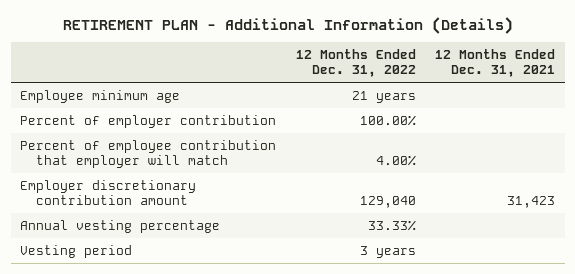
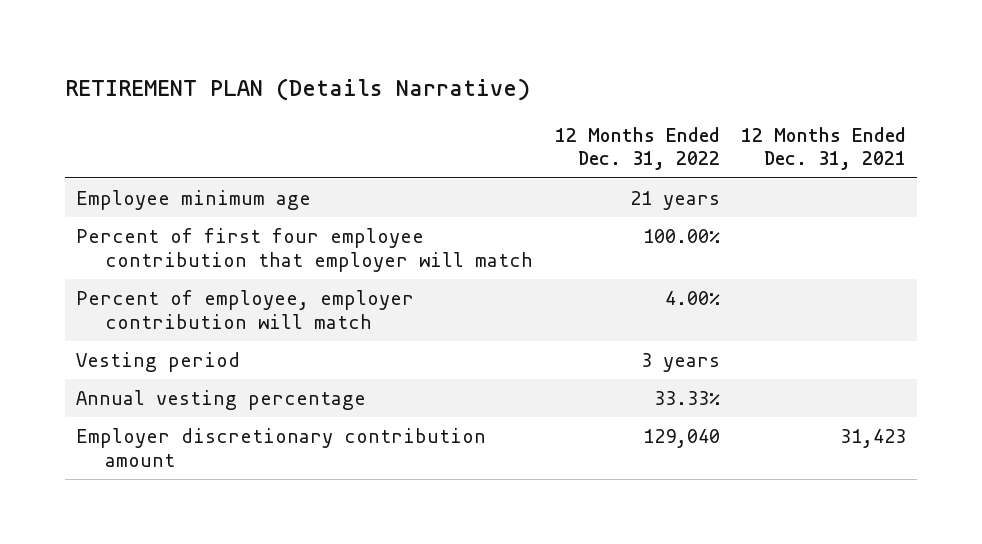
[62,16,513,34] RETIREMENT PLAN - Additional Information (Details) -> [64,77,530,101] RETIREMENT PLAN (Details Narrative)
[20,114,277,128] Percent of employer contribution -> [75,227,534,272] Percent of first four employee contribution that employer will match
[20,139,277,169] Percent of employee contribution that employer will match -> [75,289,414,329] Percent of employee, employer contribution will match
[20,219,221,233] Annual vesting percentage -> [75,389,366,410] Annual vesting percentage
[20,179,197,206] Employer discretionary contribution amount -> [75,427,486,467] Employer discretionary contribution amount

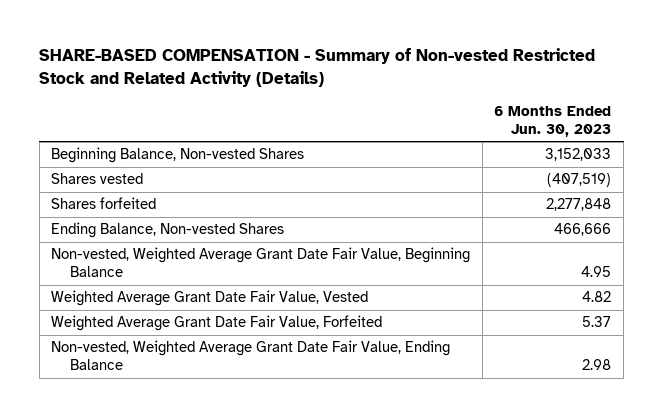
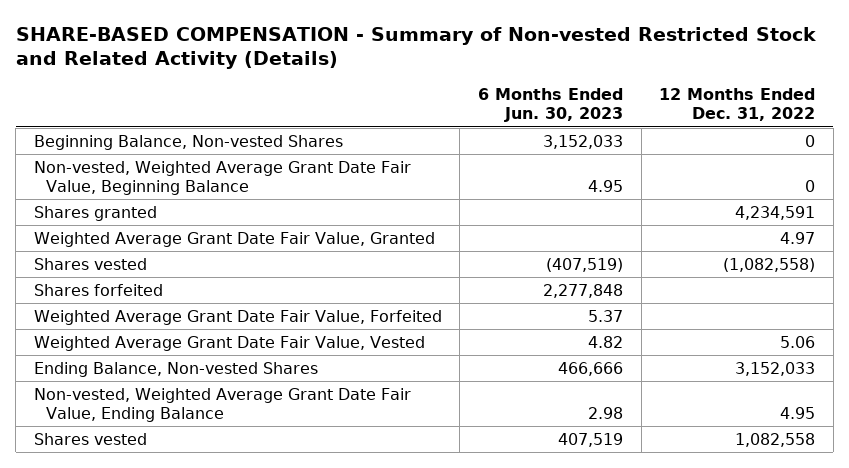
none -> [659,88,816,122] 12 Months Ended Dec. 31, 2022
[51,247,471,278] Non-vested, Weighted Average Grant Date Fair Value, Beginning Balance -> [33,160,411,195] Non-vested, Weighted Average Grant Date Fair Value, Beginning Balance
none -> [33,205,157,221] Shares granted
none -> [33,231,435,247] Weighted Average Grant Date Fair Value, Granted
[51,290,369,307] Weighted Average Grant Date Fair Value, Vested -> [33,335,425,351] Weighted Average Grant Date Fair Value, Vested
[51,222,285,239] Ending Balance, Non-vested Shares -> [33,361,318,377] Ending Balance, Non-vested Shares
none -> [33,432,147,445] Shares vested

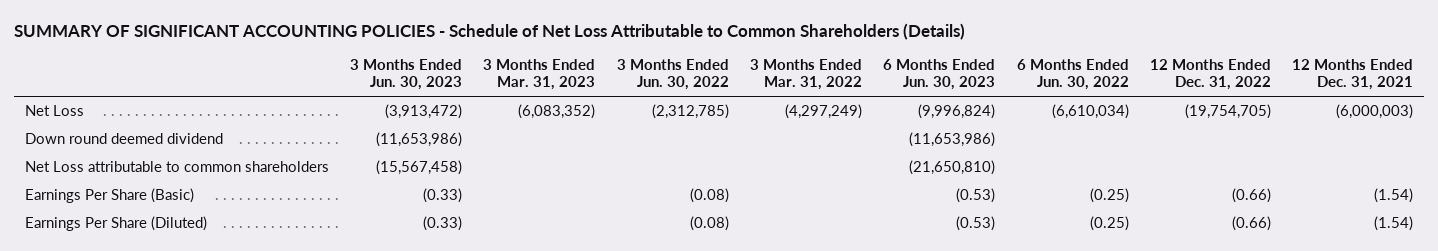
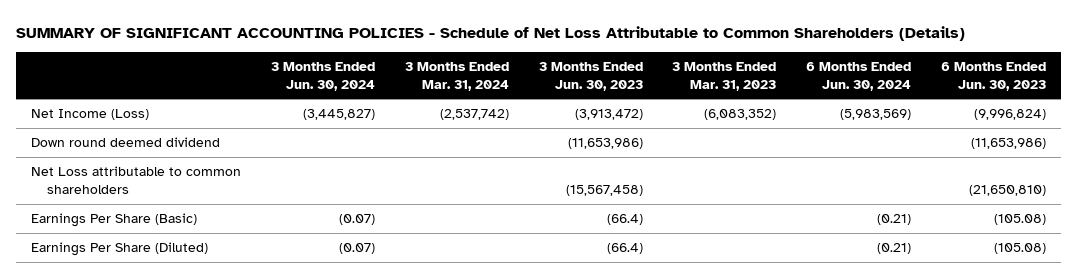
[616,59,729,91] 3 Months Ended Jun. 30, 2022 -> none
[749,59,862,91] 3 Months Ended Mar. 31, 2022 -> none
[1016,59,1129,91] 6 Months Ended Jun. 30, 2022 -> none
[1149,59,1271,91] 12 Months Ended Dec. 31, 2022 -> none
[1292,59,1414,91] 12 Months Ended Dec. 31, 2021 -> none
none -> [271,61,376,91] 3 Months Ended Jun. 30, 2024
none -> [404,61,509,91] 3 Months Ended Mar. 31, 2024
none -> [806,61,912,91] 6 Months Ended Jun. 30, 2024
[24,104,84,116] Net Loss -> [31,109,150,121] Net Income (Loss)
[423,187,463,203] (0.33) -> [606,214,643,226] (66.4)
[956,187,996,203] (0.53) -> [993,214,1046,226] (105.08)
[423,215,463,231] (0.33) -> [606,243,643,255] (66.4)
[956,215,996,231] (0.53) -> [993,243,1046,255] (105.08)

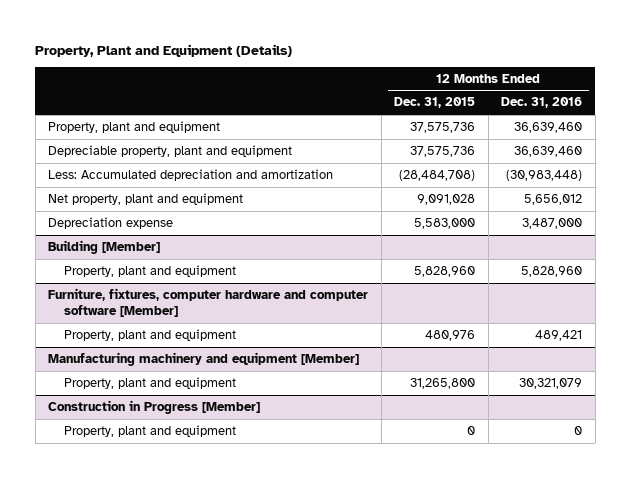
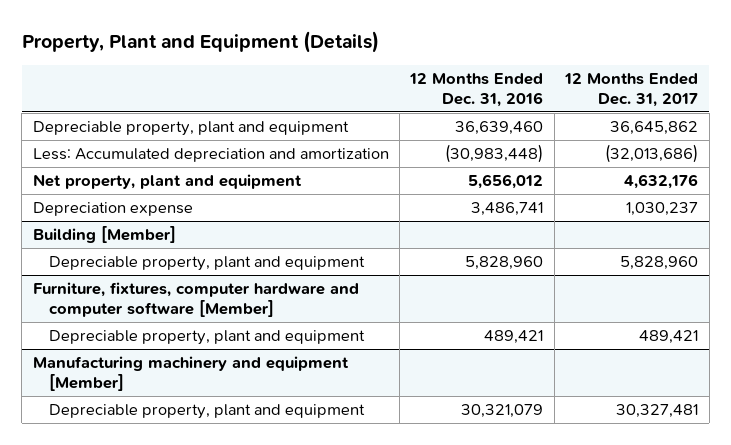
[394,97,476,109] Dec. 31, 2015 -> none
none -> [564,72,699,107] 12 Months Ended Dec. 31, 2017
[48,120,221,133] Property, plant and equipment -> none
[522,217,583,229] 3,487,000 -> [471,202,544,217] 3,486,741
[63,264,236,277] Property, plant and equipment -> [49,256,366,272] Depreciable property, plant and equipment
[63,328,236,341] Property, plant and equipment -> [49,330,366,346] Depreciable property, plant and equipment
[48,399,261,414] Construction in Progress [Member] -> none
[63,424,236,437] Property, plant and equipment -> none
[63,376,236,389] Property, plant and equipment -> [49,404,366,420] Depreciable property, plant and equipment

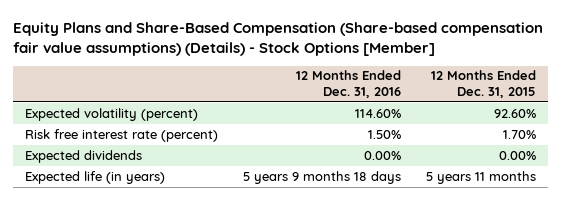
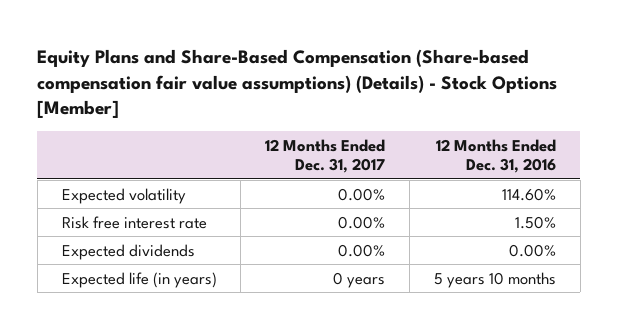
[430,70,536,98] 12 Months Ended Dec. 31, 2015 -> none
none -> [265,138,386,174] 12 Months Ended Dec. 31, 2017
[25,107,199,121] Expected volatility (percent) -> [61,187,186,204] Expected volatility
[25,128,219,142] Risk free interest rate (percent) -> [61,215,207,229] Risk free interest rate
[243,170,402,184] 5 years 9 months 18 days -> [433,271,556,288] 5 years 10 months

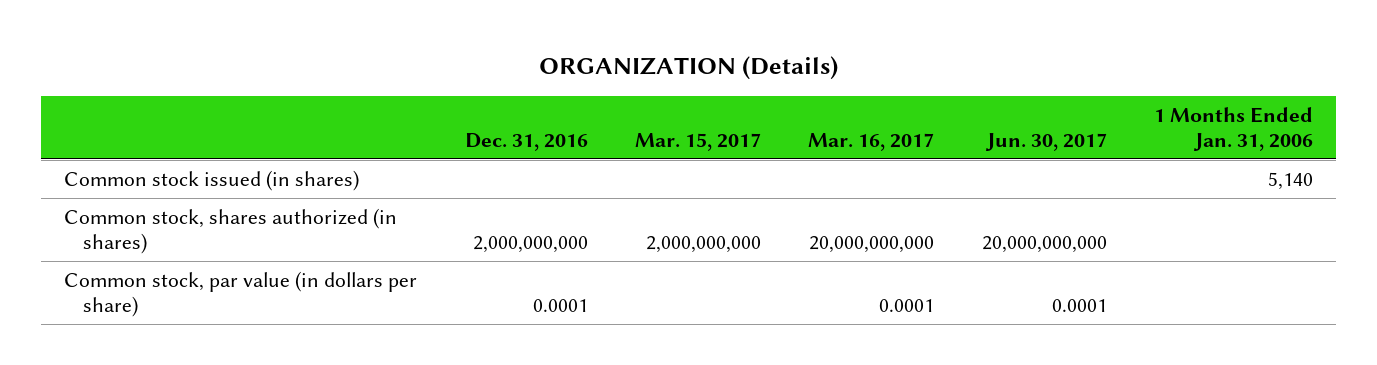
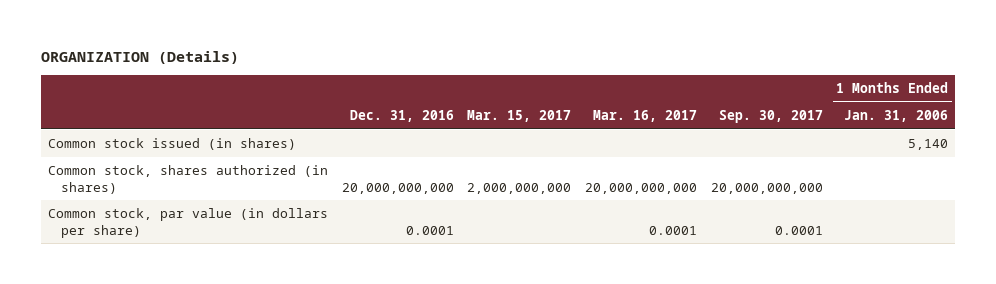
[984,133,1107,152] Jun. 30, 2017 -> none
none -> [718,109,823,123] Sep. 30, 2017
[472,236,588,254] 2,000,000,000 -> [341,182,454,194] 20,000,000,000

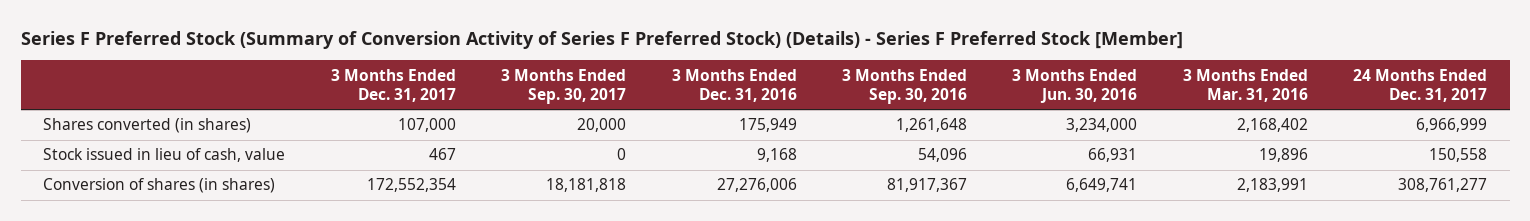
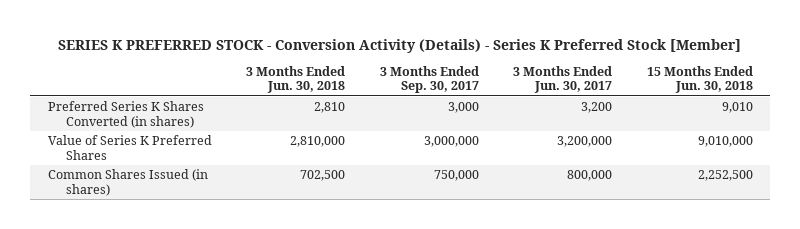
[20,30,1183,49] Series F Preferred Stock (Summary of Conversion Activity of Series F Preferred Stock) (Details) - Series F Preferred Stock [Member] -> [58,38,742,53] SERIES K PREFERRED STOCK - Conversion Activity (Details) - Series K Preferred Stock [Member]
[330,68,456,102] 3 Months Ended Dec. 31, 2017 -> none
[671,68,797,102] 3 Months Ended Dec. 31, 2016 -> none
[841,68,967,104] 3 Months Ended Sep. 30, 2016 -> none
[1012,68,1138,103] 3 Months Ended Jun. 30, 2016 -> none
[1182,68,1308,102] 3 Months Ended Mar. 31, 2016 -> none
[1353,68,1488,102] 24 Months Ended Dec. 31, 2017 -> none
none -> [246,66,346,94] 3 Months Ended Jun. 30, 2018
none -> [513,66,613,94] 3 Months Ended Jun. 30, 2017
none -> [646,66,753,94] 15 Months Ended Jun. 30, 2018
[43,148,286,163] Stock issued in lieu of cash, value -> none
[43,118,252,134] Shares converted (in shares) -> [47,101,204,128] Preferred Series K Shares Converted (in shares)
[577,118,627,133] 20,000 -> [447,102,479,114] 3,000
none -> [47,135,212,160] Value of Series K Preferred Shares
[43,178,276,194] Conversion of shares (in shares) -> [47,169,208,196] Common Shares Issued (in shares)
[546,178,627,193] 18,181,818 -> [433,170,479,182] 750,000

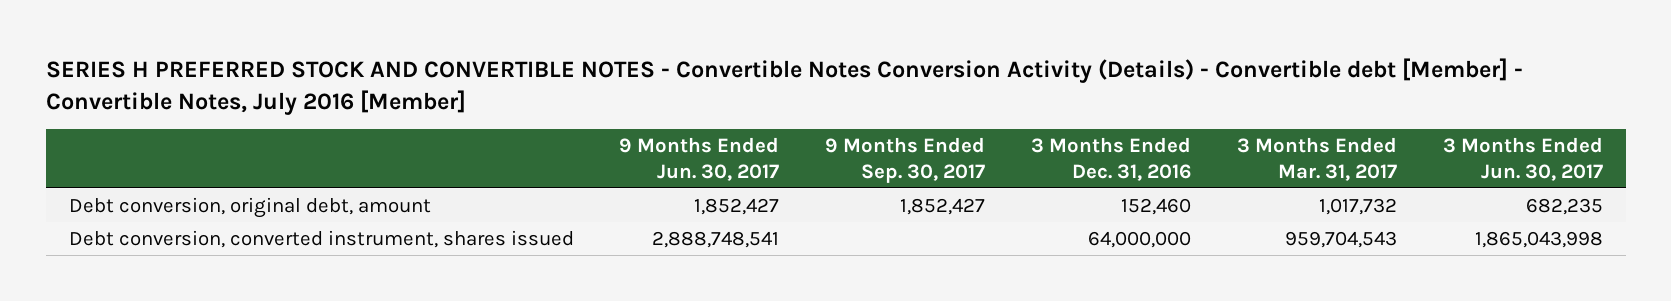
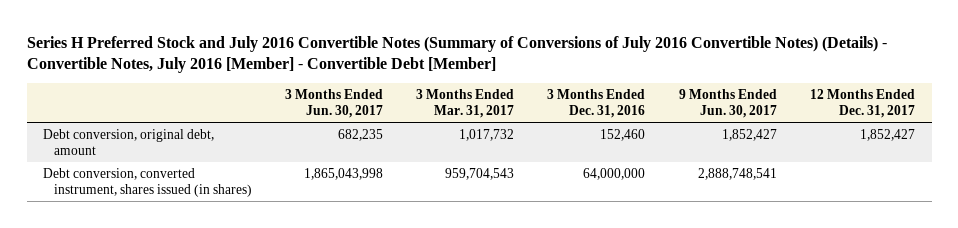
[45,58,1523,115] SERIES H PREFERRED STOCK AND CONVERTIBLE NOTES - Convertible Notes Conversion Activity (Details) - Convertible debt [Member] - Convertible Notes, July 2016 [Member] -> [26,36,887,74] Series H Preferred Stock and July 2016 Convertible Notes (Summary of Conversions of July 2016 Convertible Notes) (Details) - Convertible Notes, July 2016 [Member] - Convertible Debt [Member]
[825,137,986,183] 9 Months Ended Sep. 30, 2017 -> none
none -> [810,89,916,119] 12 Months Ended Dec. 31, 2017
[68,230,574,249] Debt conversion, converted instrument, shares issued -> [43,168,252,198] Debt conversion, converted instrument, shares issued (in shares)

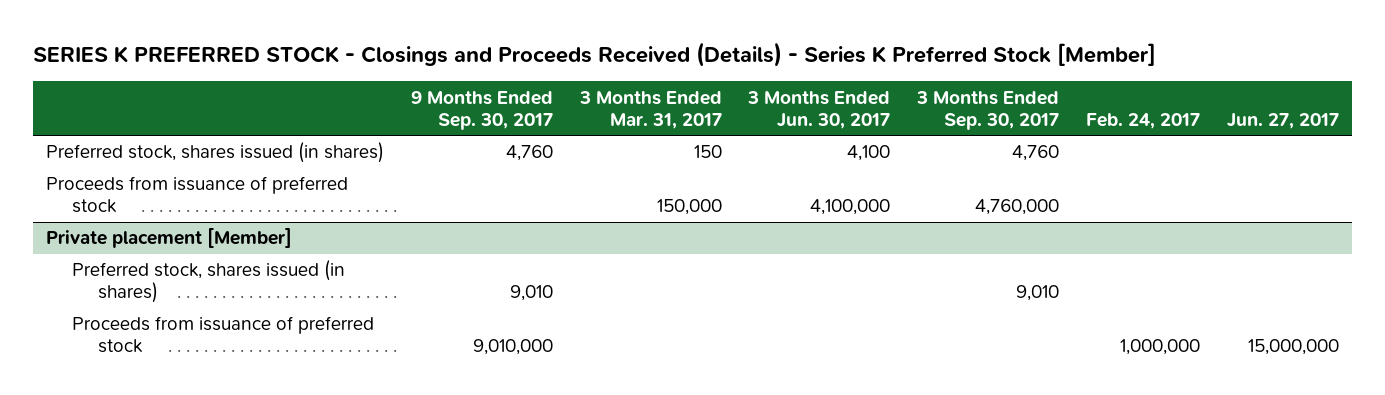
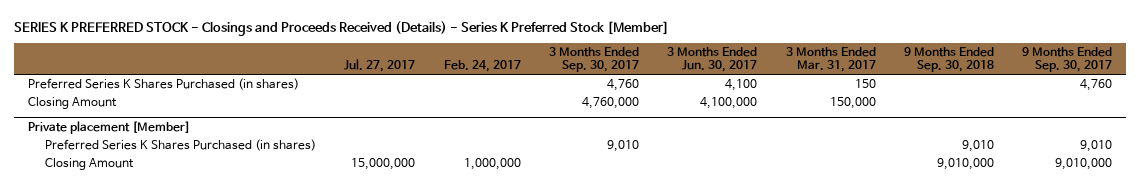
[1226,112,1339,129] Jun. 27, 2017 -> none
none -> [344,59,416,73] Jul. 27, 2017
none -> [903,46,994,73] 9 Months Ended Sep. 30, 2018
[46,142,385,164] Preferred stock, shares issued (in shares) -> [28,78,300,91] Preferred Series K Shares Purchased (in shares)
[46,176,349,214] Proceeds from issuance of preferred stock -> [28,97,118,110] Closing Amount
[71,260,345,304] Preferred stock, shares issued (in shares) -> [45,139,317,152] Preferred Series K Shares Purchased (in shares)
[71,316,374,354] Proceeds from issuance of preferred stock -> [45,158,135,171] Closing Amount

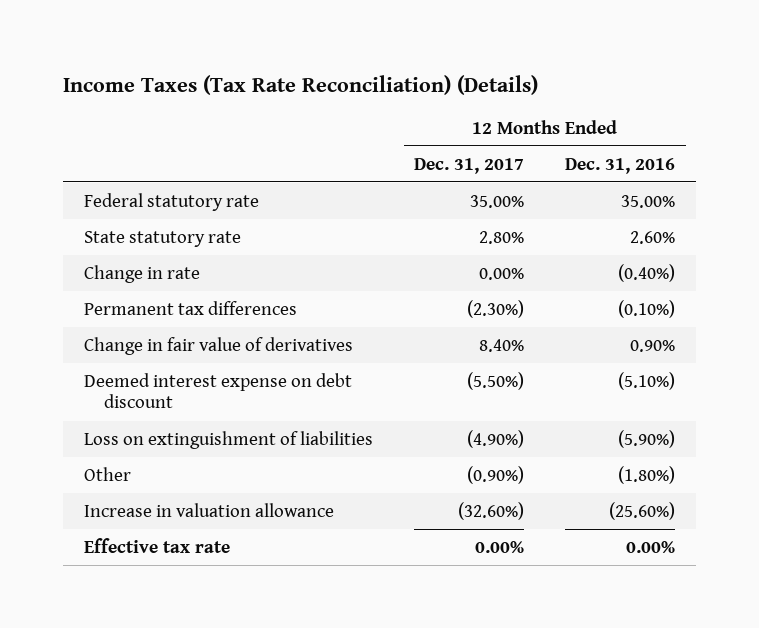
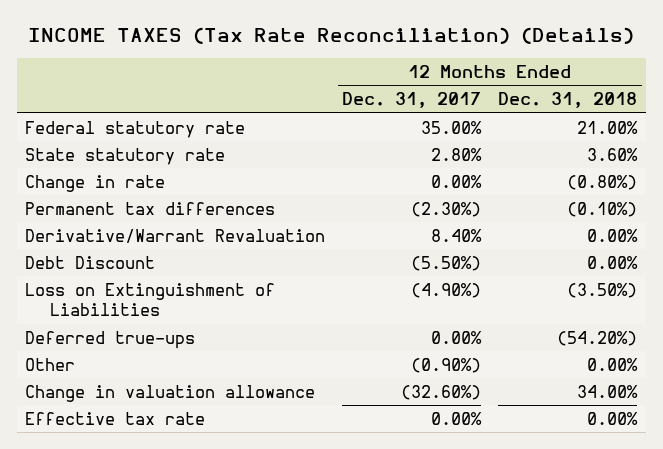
[63,74,539,95] Income Taxes (Tax Rate Reconciliation) (Details) -> [28,26,635,44] INCOME TAXES (Tax Rate Reconciliation) (Details)
[565,157,676,174] Dec. 31, 2016 -> none
none -> [498,92,638,109] Dec. 31, 2018
[83,336,353,355] Change in fair value of derivatives -> [25,228,326,243] Derivative/Warrant Revaluation
[83,372,352,409] Deemed interest expense on debt discount -> [25,255,156,269] Debt Discount
[83,430,373,449] Loss on extinguishment of liabilities -> [25,282,276,317] Loss on Extinguishment of Liabilities
none -> [25,330,196,349] Deferred true-ups
[83,502,334,517] Increase in valuation allowance -> [25,384,316,402] Change in valuation allowance

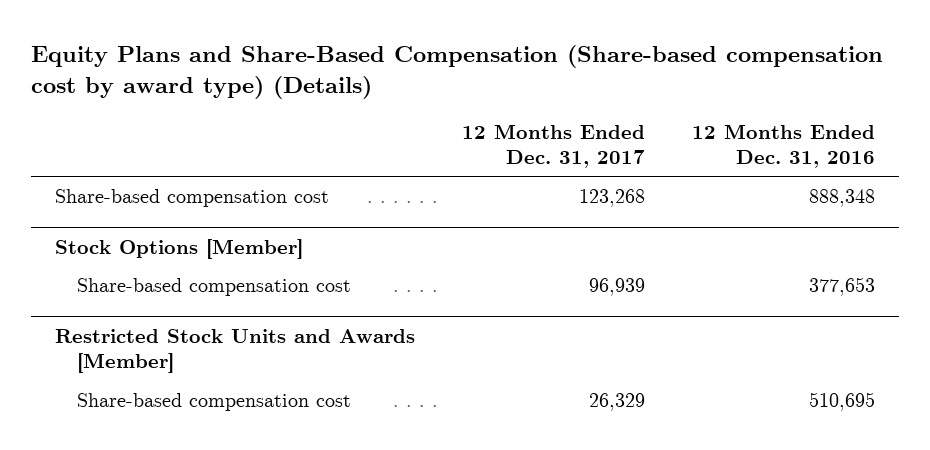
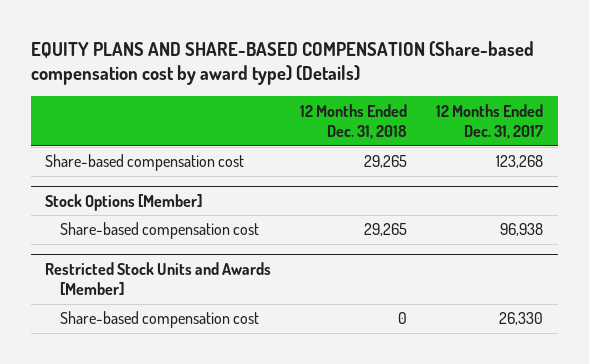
[31,45,884,99] Equity Plans and Share-Based Compensation (Share-based compensation cost by award type) (Details) -> [30,40,534,86] EQUITY PLANS AND SHARE-BASED COMPENSATION (Share-based compensation cost by award type) (Details)
[692,123,876,168] 12 Months Ended Dec. 31, 2016 -> none
none -> [300,103,408,140] 12 Months Ended Dec. 31, 2018
[588,278,645,297] 96,939 -> [500,223,544,237] 96,938
[588,393,645,412] 26,329 -> [499,312,544,326] 26,330

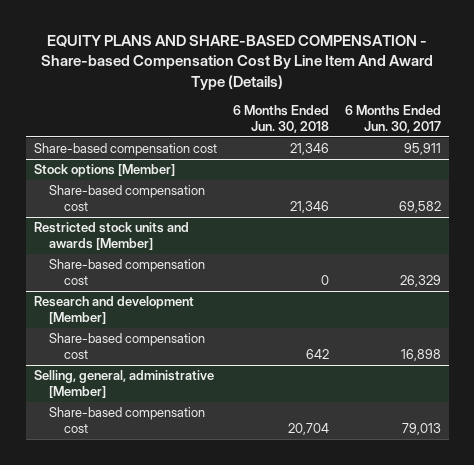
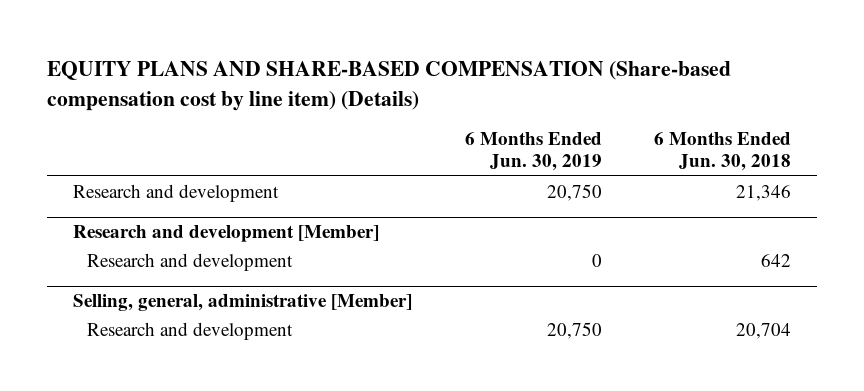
[41,35,434,90] EQUITY PLANS AND SHARE-BASED COMPENSATION - Share-based Compensation Cost By Line Item And Award Type (Details) -> [47,61,732,111] EQUITY PLANS AND SHARE-BASED COMPENSATION (Share-based compensation cost by line item) (Details)
[344,105,441,133] 6 Months Ended Jun. 30, 2017 -> none
none -> [464,132,602,172] 6 Months Ended Jun. 30, 2019
[33,164,175,178] Stock options [Member] -> none
[48,185,205,211] Share-based compensation cost -> none
[33,222,189,250] Restricted stock units and awards [Member] -> none
[48,259,205,285] Share-based compensation cost -> none
[33,143,217,157] Share-based compensation cost -> [73,183,280,202] Research and development
[48,333,205,359] Share-based compensation cost -> [86,252,293,271] Research and development
[48,407,205,433] Share-based compensation cost -> [86,321,293,340] Research and development

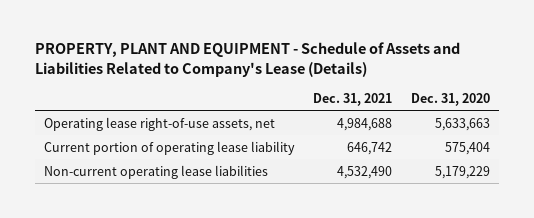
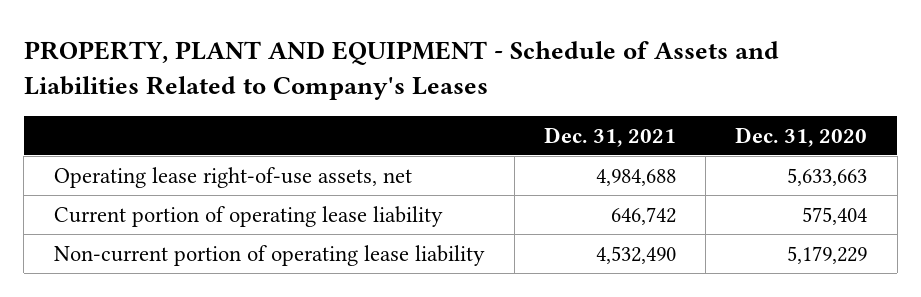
[34,42,460,77] PROPERTY, PLANT AND EQUIPMENT - Schedule of Assets and Liabilities Related to Company's Lease (Details) -> [23,40,779,100] PROPERTY, PLANT AND EQUIPMENT - Schedule of Assets and Liabilities Related to Company's Leases
[44,164,269,179] Non-current operating lease liabilities -> [53,244,485,266] Non-current portion of operating lease liability

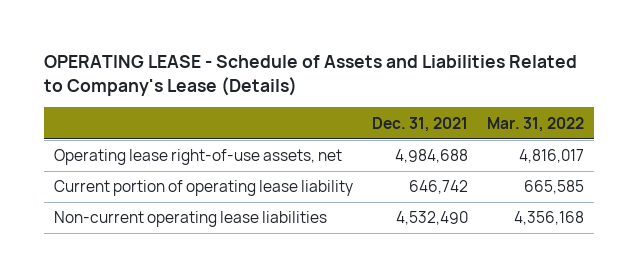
[23,40,779,100] PROPERTY, PLANT AND EQUIPMENT - Schedule of Assets and Liabilities Related to Company's Leases -> [43,54,577,96] OPERATING LEASE - Schedule of Assets and Liabilities Related to Company's Lease (Details)
[735,126,868,147] Dec. 31, 2020 -> none
none -> [486,116,584,132] Mar. 31, 2022
[53,244,485,266] Non-current portion of operating lease liability -> [53,211,327,228] Non-current operating lease liabilities

